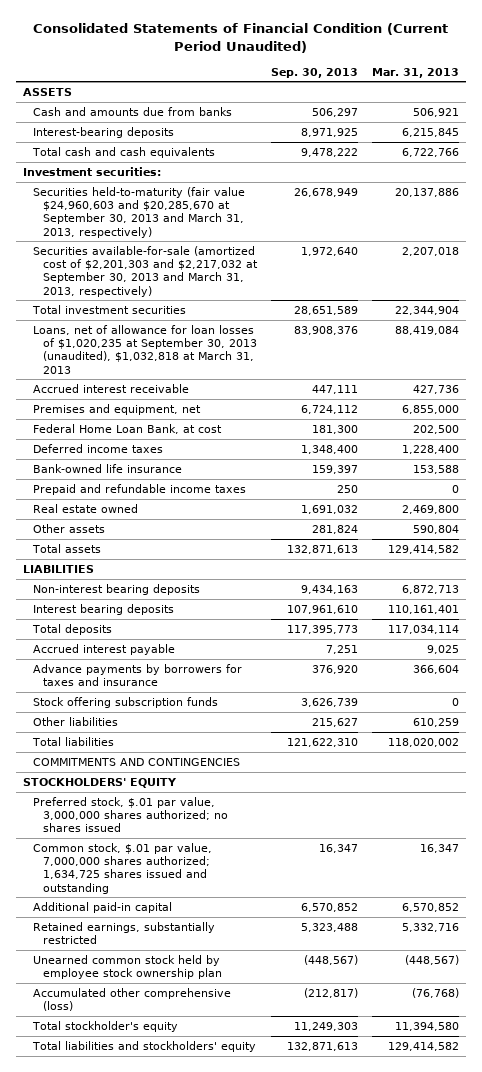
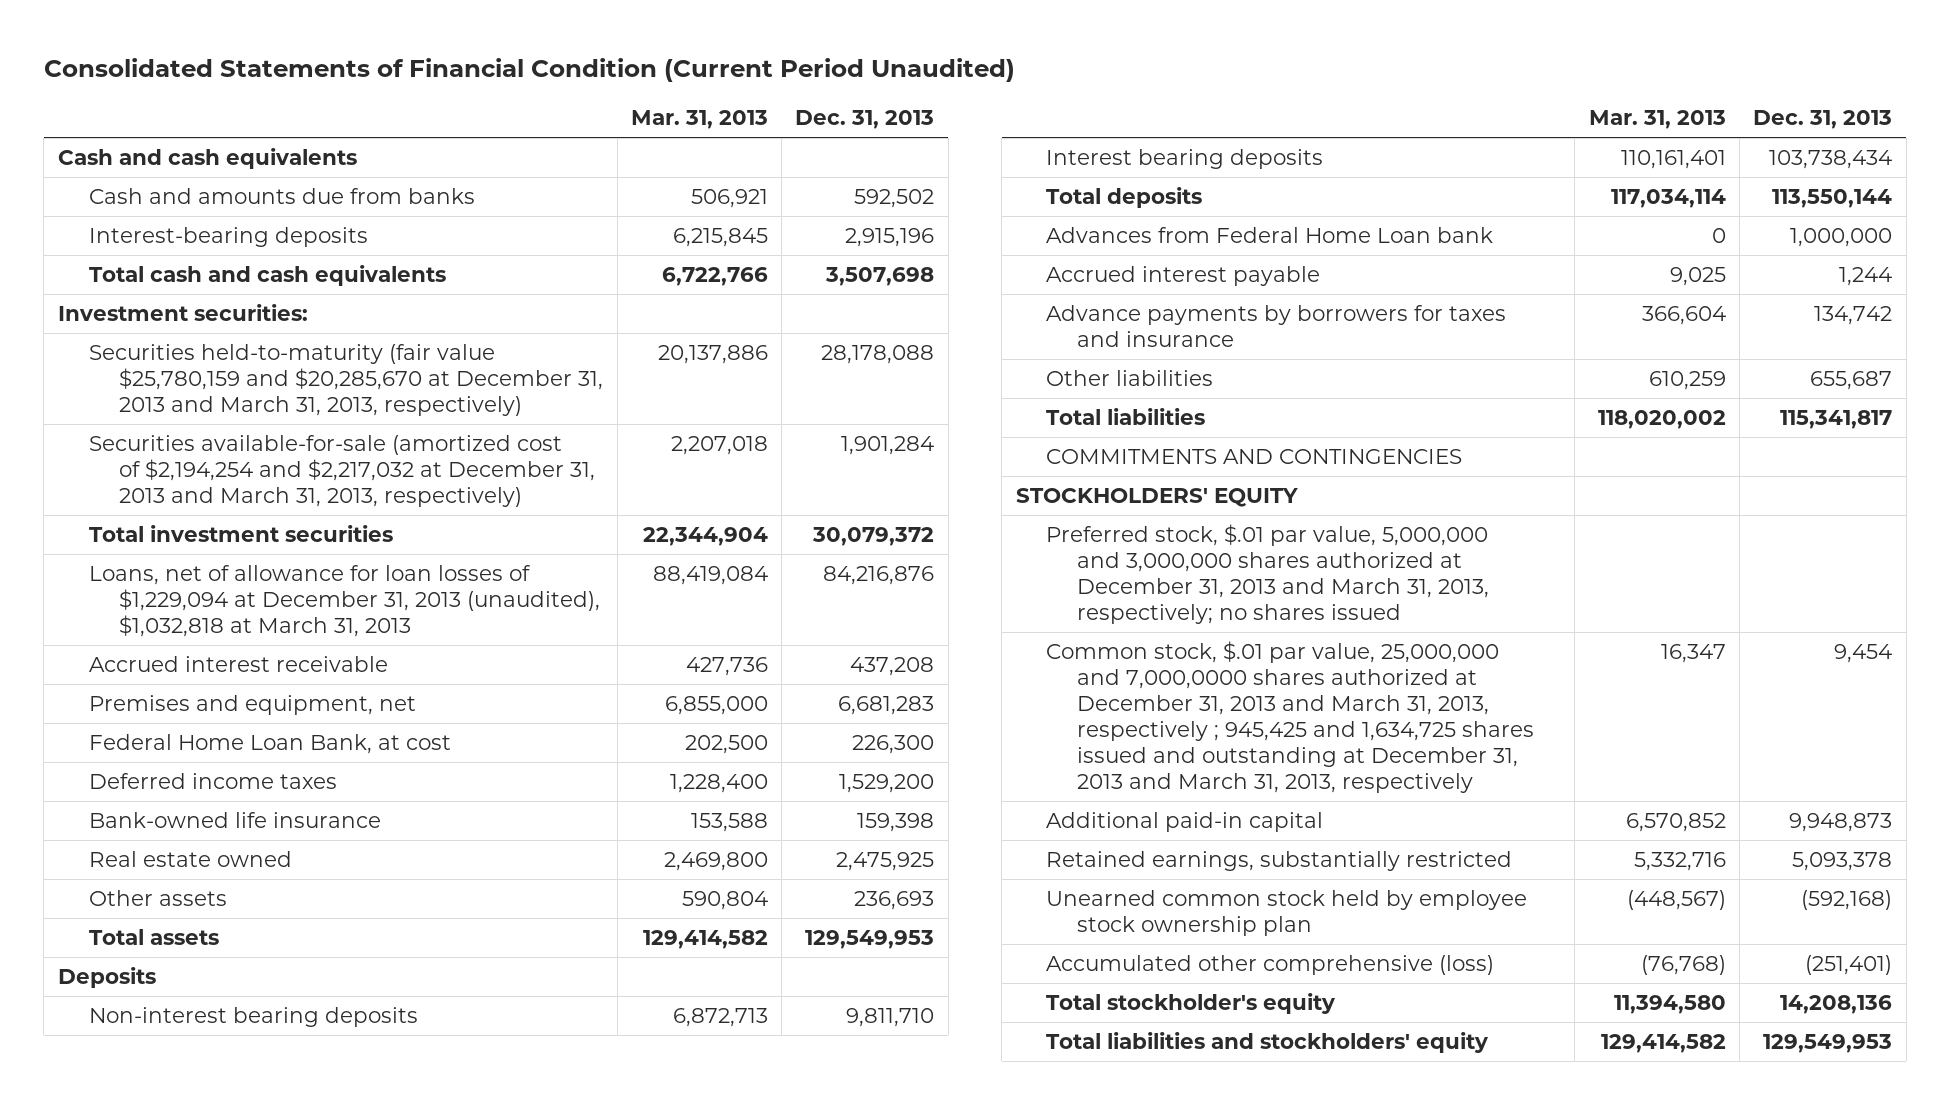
[271,67,359,78] Sep. 30, 2013 -> none
none -> [795,110,935,130] Dec. 31, 2013
[23,87,73,96] ASSETS -> none
none -> [57,147,357,169] Cash and cash equivalents
[33,186,246,238] Securities held-to-maturity (fair value $24,960,603 and $20,285,670 at September 30, 2013 and March 31, 2013, respectively) -> [88,343,604,416] Securities held-to-maturity (fair value $25,780,159 and $20,285,670 at December 31, 2013 and March 31, 2013, respectively)
[33,245,259,297] Securities available-for-sale (amortized cost of $2,201,303 and $2,217,032 at September 30, 2013 and March 31, 2013, respectively) -> [88,434,596,507] Securities available-for-sale (amortized cost of $2,194,254 and $2,217,032 at December 31, 2013 and March 31, 2013, respectively)
[33,324,258,374] Loans, net of allowance for loan losses of $1,020,235 at September 30, 2013 (unaudited), $1,032,818 at March 31, 2013 -> [88,564,601,637] Loans, net of allowance for loan losses of $1,229,094 at December 31, 2013 (unaudited), $1,032,818 at March 31, 2013
[33,483,247,495] Prepaid and refundable income taxes -> none
[23,564,95,573] LIABILITIES -> none
none -> [57,966,156,988] Deposits
none -> [1046,226,1494,243] Advances from Federal Home Loan bank
[33,696,219,708] Stock offering subscription funds -> none
[33,796,229,833] Preferred stock, $.01 par value, 3,000,000 shares authorized; no shares issued -> [1046,523,1490,624] Preferred stock, $.01 par value, 5,000,000 and 3,000,000 shares authorized at December 31, 2013 and March 31, 2013, respectively; no shares issued
[33,842,213,894] Common stock, $.01 par value, 7,000,000 shares authorized; 1,634,725 shares issued and outstanding -> [1046,640,1535,793] Common stock, $.01 par value, 25,000,000 and 7,000,0000 shares authorized at December 31, 2013 and March 31, 2013, respectively ; 945,425 and 1,634,725 shares issued and outstanding at December 31, 2013 and March 31, 2013, respectively

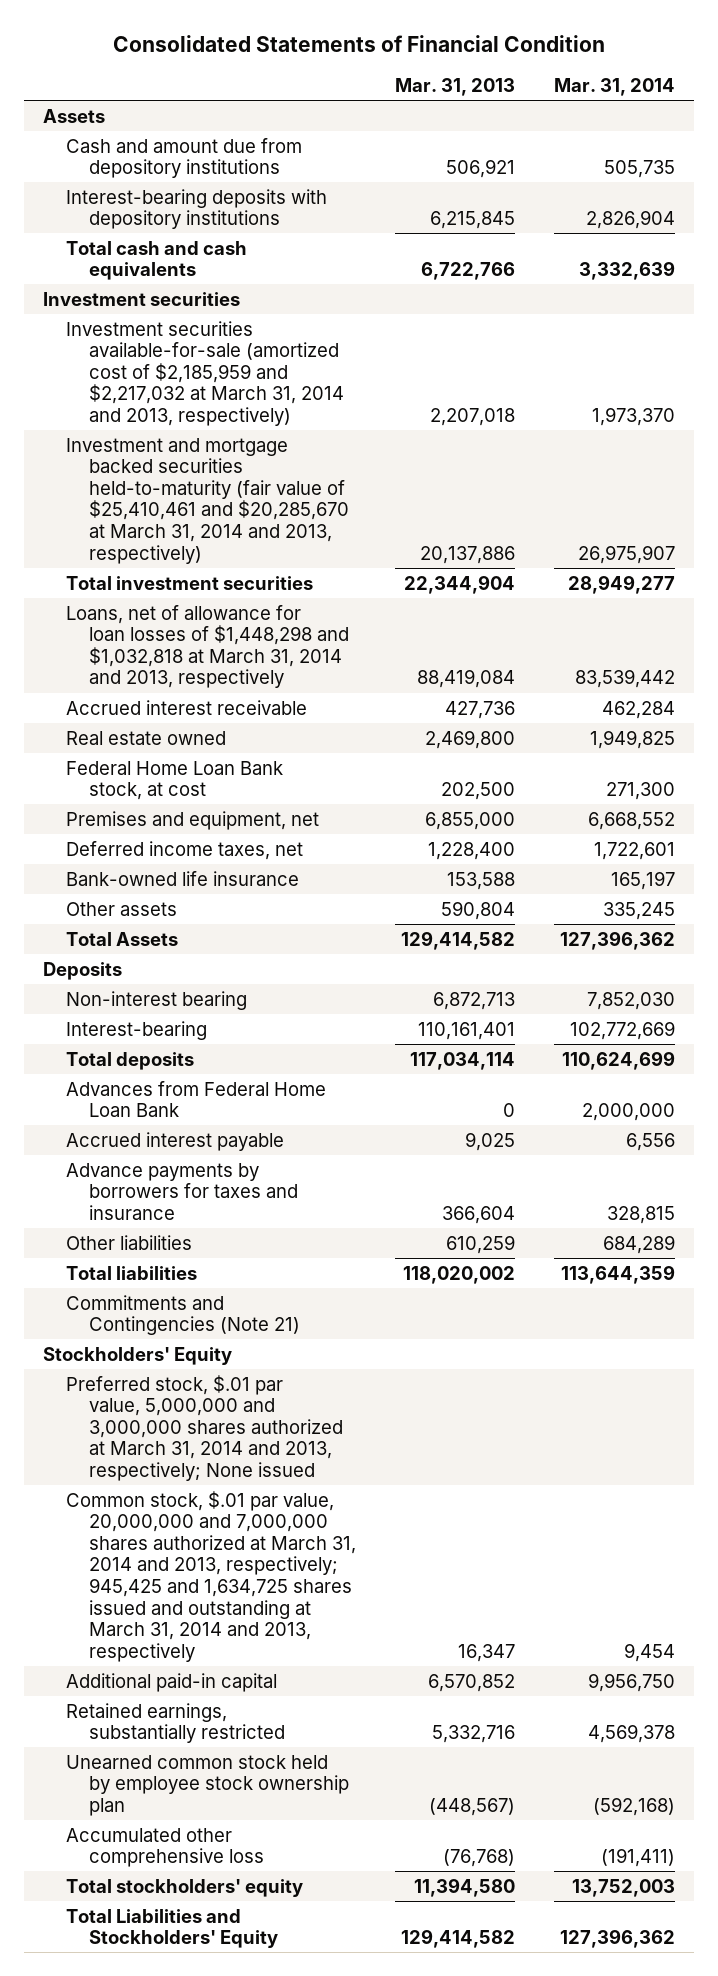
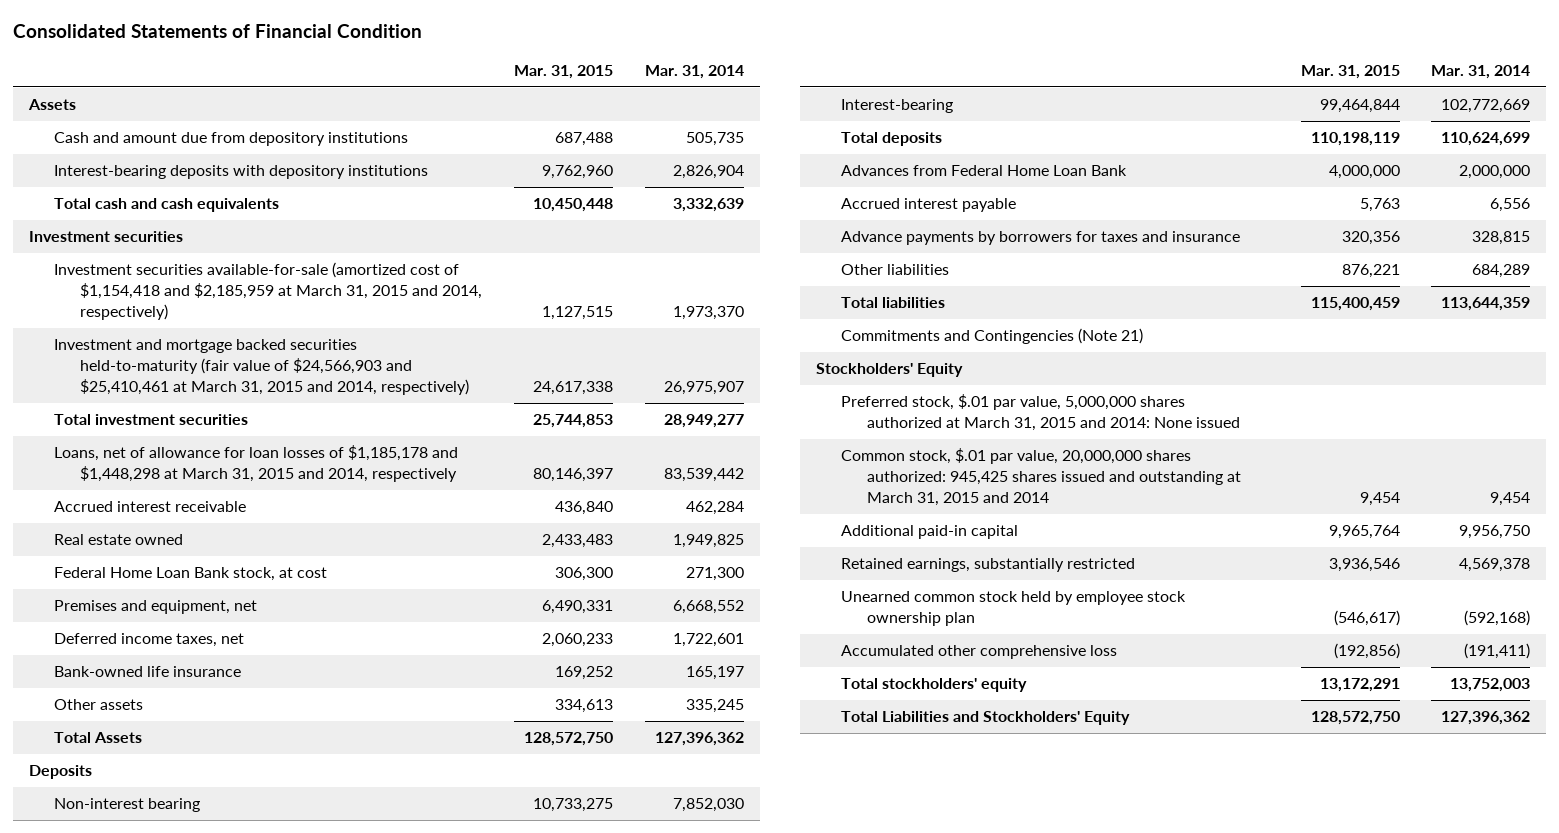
[394,78,515,97] Mar. 31, 2013 -> none
none -> [513,65,613,80] Mar. 31, 2015
[66,320,344,426] Investment securities available-for-sale (amortized cost of $2,185,959 and $2,217,032 at March 31, 2014 and 2013, respectively) -> [54,262,482,320] Investment securities available-for-sale (amortized cost of $1,154,418 and $2,185,959 at March 31, 2015 and 2014, respectively)
[66,437,349,564] Investment and mortgage backed securities held-to-maturity (fair value of $25,410,461 and $20,285,670 at March 31, 2014 and 2013, respectively) -> [54,339,469,395] Investment and mortgage backed securities held-to-maturity (fair value of $24,566,903 and $25,410,461 at March 31, 2015 and 2014, respectively)
[66,604,349,689] Loans, net of allowance for loan losses of $1,448,298 and $1,032,818 at March 31, 2014 and 2013, respectively -> [54,445,459,483] Loans, net of allowance for loan losses of $1,185,178 and $1,448,298 at March 31, 2015 and 2014, respectively
[66,1374,343,1481] Preferred stock, $.01 par value, 5,000,000 and 3,000,000 shares authorized at March 31, 2014 and 2013, respectively; None issued -> [841,394,1240,432] Preferred stock, $.01 par value, 5,000,000 shares authorized at March 31, 2015 and 2014: None issued
[66,1490,356,1662] Common stock, $.01 par value, 20,000,000 and 7,000,000 shares authorized at March 31, 2014 and 2013, respectively; 945,425 and 1,634,725 shares issued and outstanding at March 31, 2014 and 2013, respectively -> [841,448,1241,506] Common stock, $.01 par value, 20,000,000 shares authorized: 945,425 shares issued and outstanding at March 31, 2015 and 2014

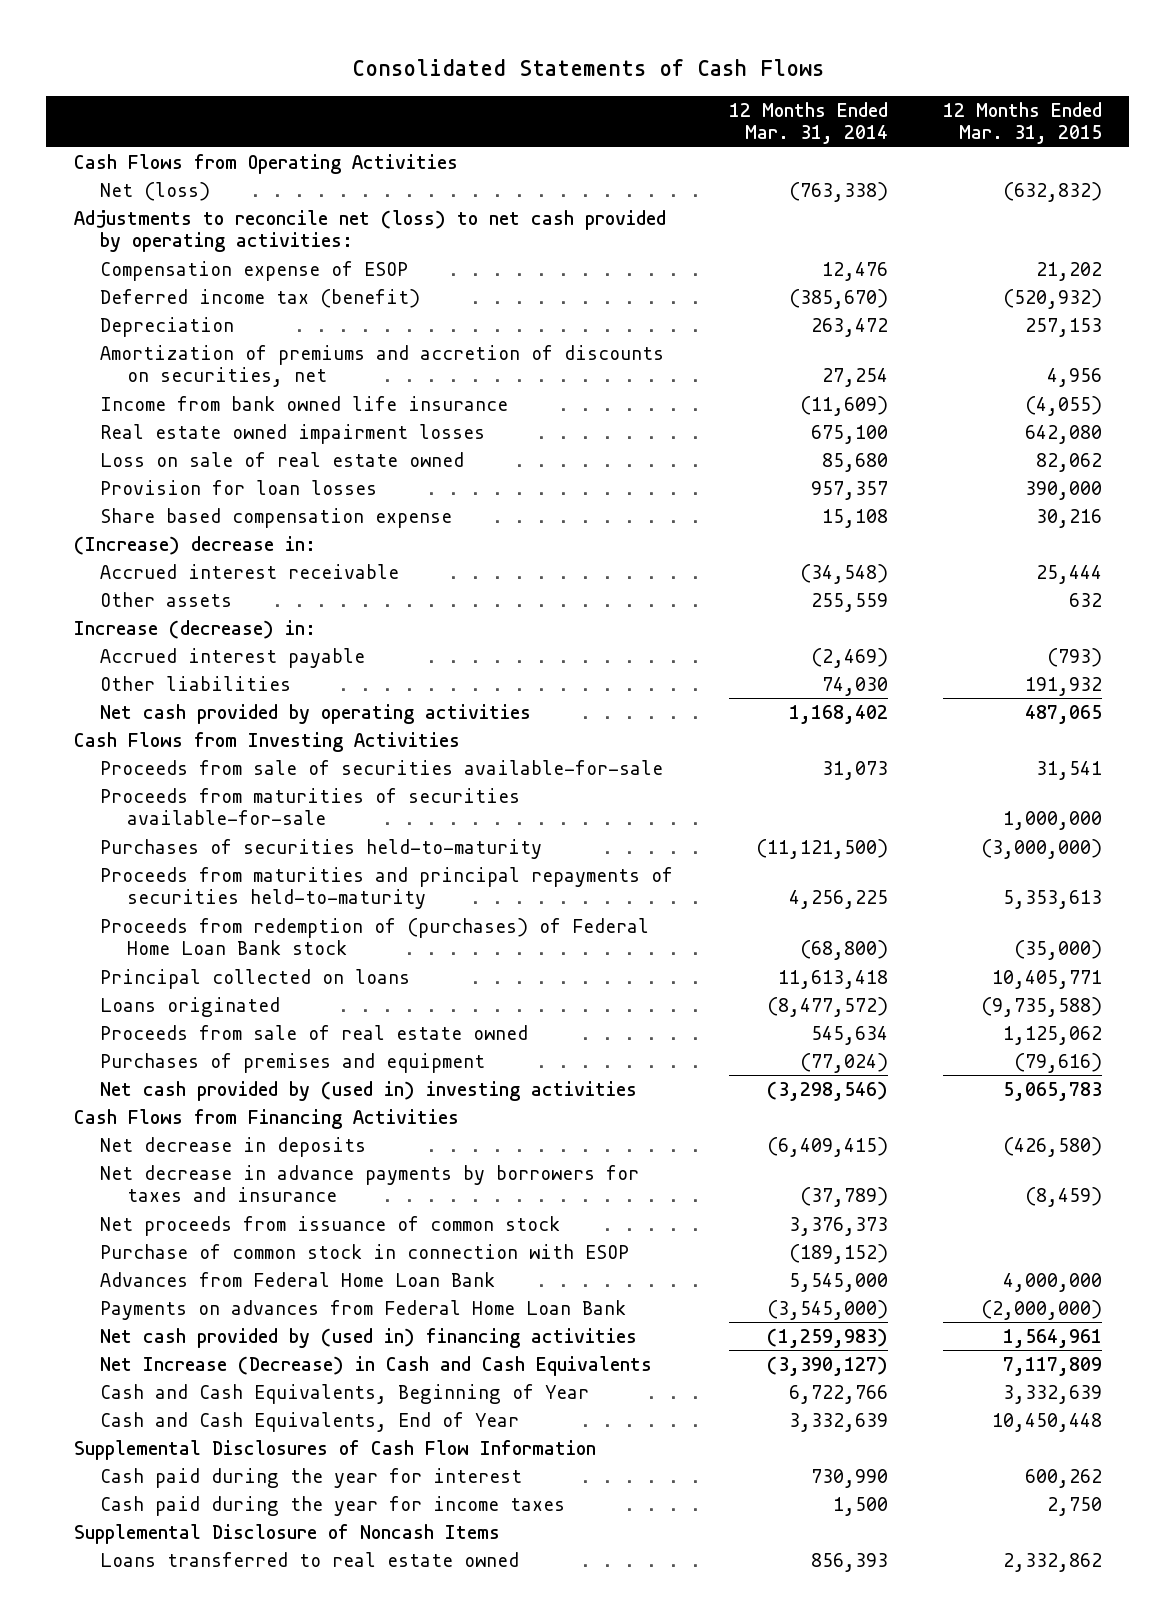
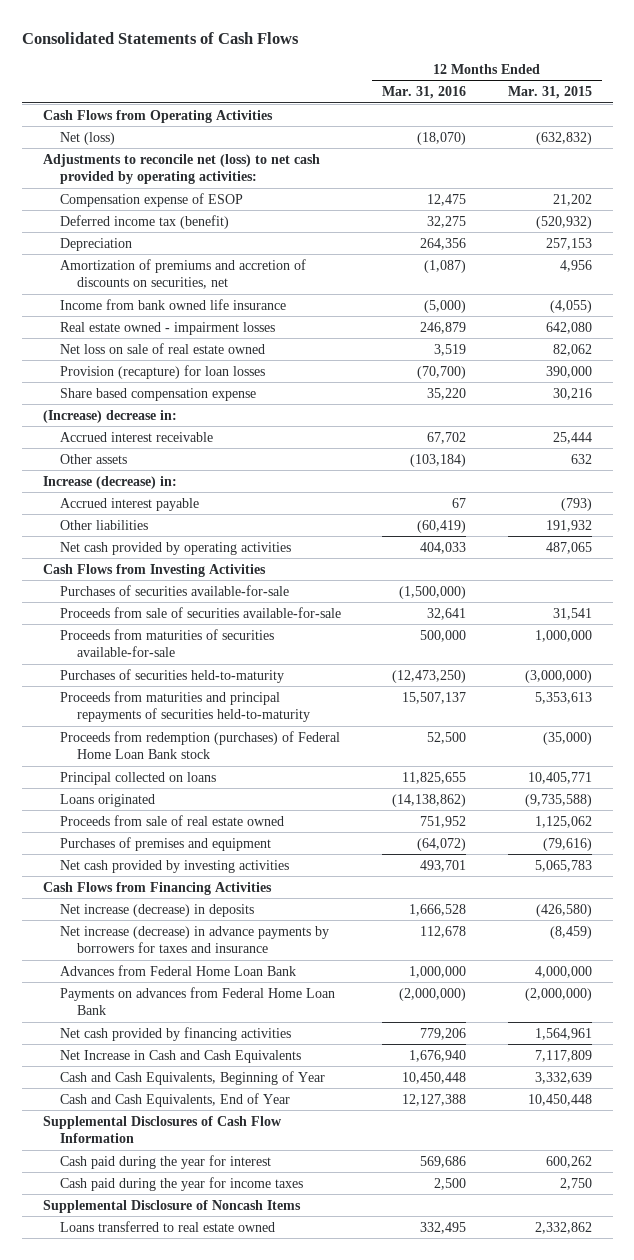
[728,101,888,145] 12 Months Ended Mar. 31, 2014 -> none
none -> [382,86,467,100] Mar. 31, 2016
[100,423,486,444] Real estate owned impairment losses -> [59,321,275,335] Real estate owned - impairment losses
[100,451,465,467] Loss on sale of real estate owned -> [59,342,265,354] Net loss on sale of real estate owned
[100,479,378,495] Provision for loan losses -> [59,364,265,379] Provision (recapture) for loan losses
none -> [59,584,289,596] Purchases of securities available-for-sale
[100,917,650,956] Proceeds from redemption of (purchases) of Federal Home Loan Bank stock -> [59,730,340,760] Proceeds from redemption (purchases) of Federal Home Loan Bank stock
[100,1080,638,1101] Net cash provided by (used in) investing activities -> [59,859,289,873] Net cash provided by investing activities
[100,1215,561,1236] Net proceeds from issuance of common stock -> none
[100,1243,630,1259] Purchase of common stock in connection with ESOP -> none
[100,1136,367,1157] Net decrease in deposits -> [59,903,254,917] Net increase (decrease) in deposits
[100,1164,640,1203] Net decrease in advance payments by borrowers for taxes and insurance -> [59,925,329,954] Net increase (decrease) in advance payments by borrowers for taxes and insurance
[100,1327,638,1348] Net cash provided by (used in) financing activities -> [59,1026,291,1041] Net cash provided by financing activities
[100,1355,653,1376] Net Increase (Decrease) in Cash and Cash Equivalents -> [59,1049,301,1063] Net Increase in Cash and Cash Equivalents

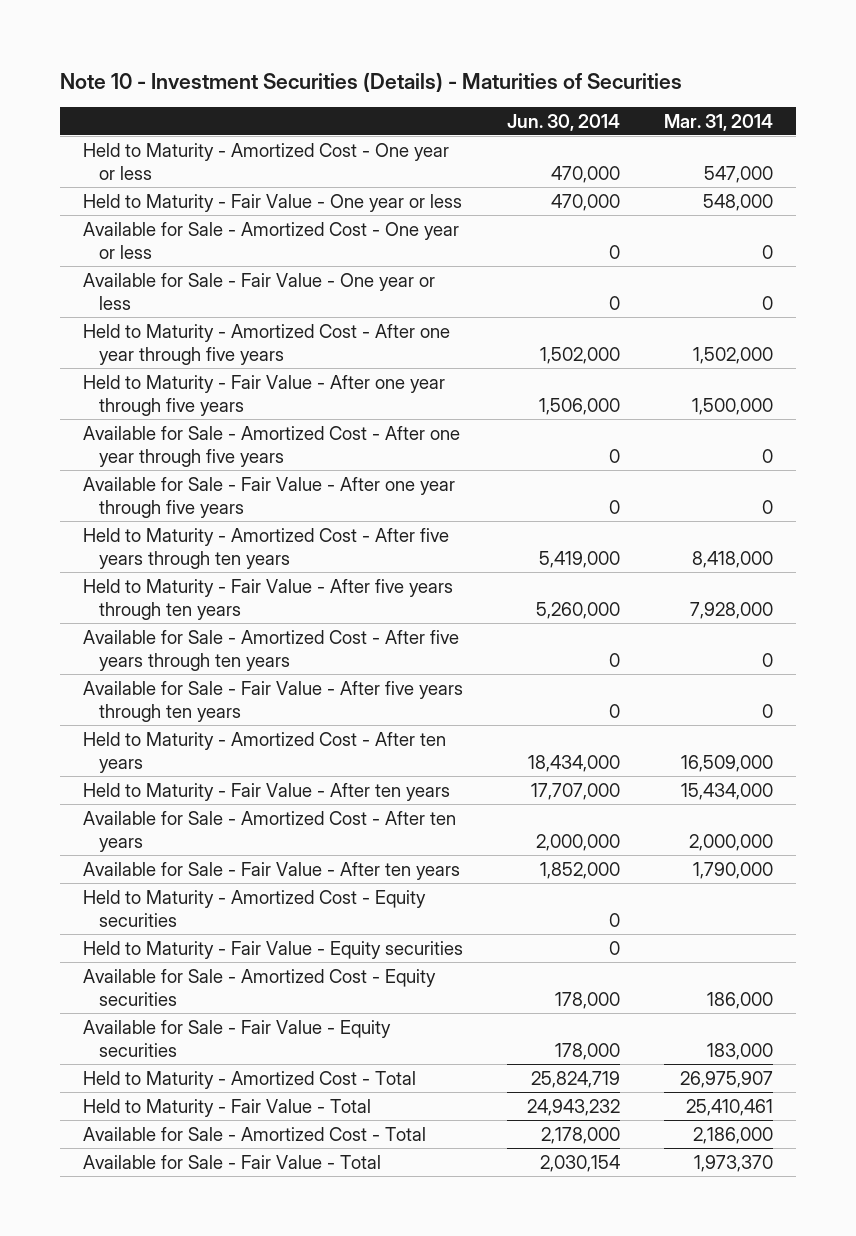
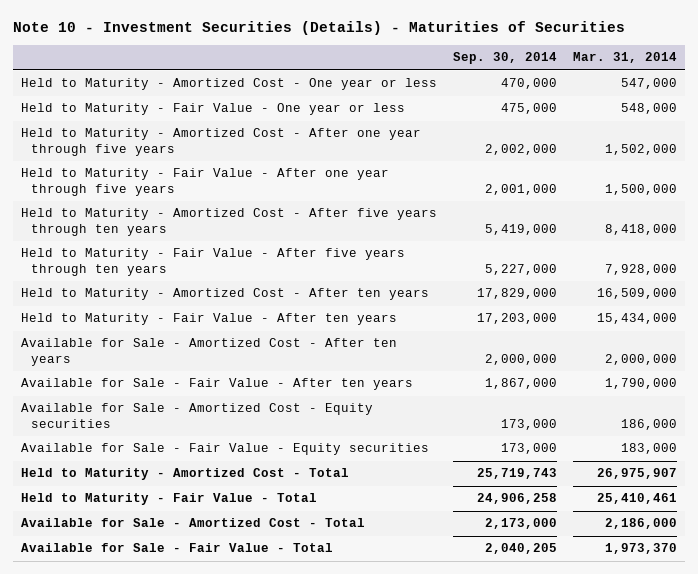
[506,113,620,131] Jun. 30, 2014 -> none
none -> [452,52,557,65] Sep. 30, 2014
[82,221,459,259] Available for Sale - Amortized Cost - One year or less -> none
[82,272,435,310] Available for Sale - Fair Value - One year or less -> none
[82,425,460,467] Available for Sale - Amortized Cost - After one year through five years -> none
[82,476,455,518] Available for Sale - Fair Value - After one year through five years -> none
[82,629,459,671] Available for Sale - Amortized Cost - After five years through ten years -> none
[82,680,463,722] Available for Sale - Fair Value - After five years through ten years -> none
[82,889,426,927] Held to Maturity - Amortized Cost - Equity securities -> none
[82,940,463,959] Held to Maturity - Fair Value - Equity securities -> none

